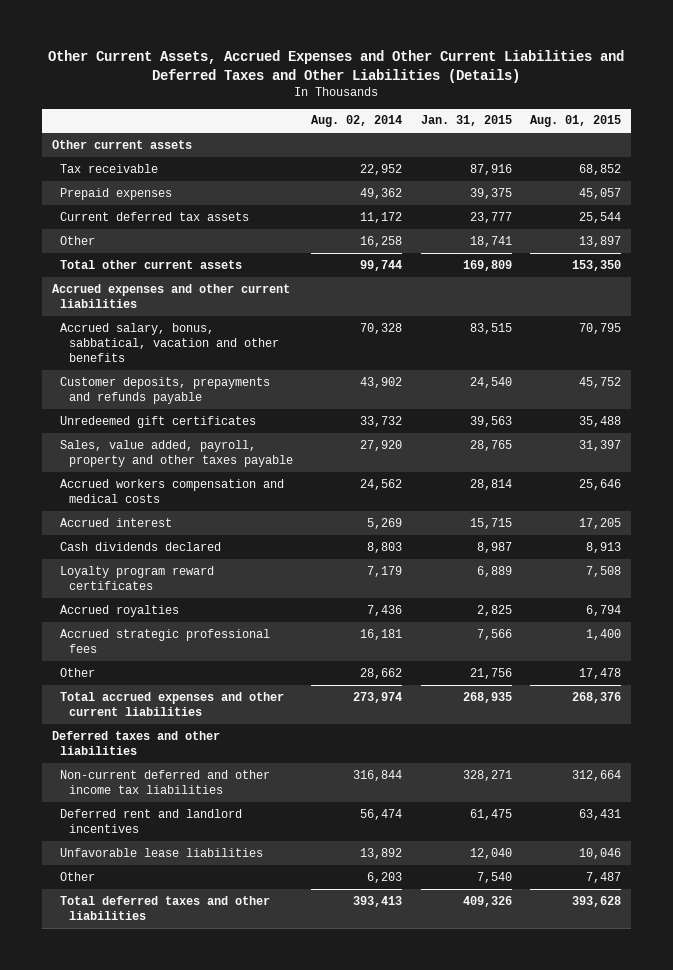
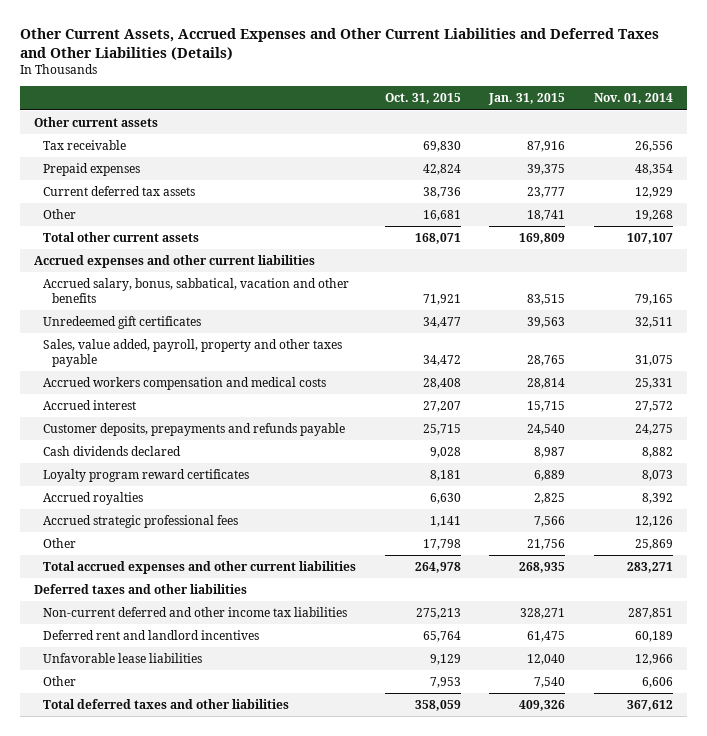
[311,115,403,128] Aug. 02, 2014 -> none
[530,115,622,128] Aug. 01, 2015 -> none
none -> [384,93,461,105] Oct. 31, 2015
none -> [593,93,673,105] Nov. 01, 2014
[60,376,271,404] Customer deposits, prepayments and refunds payable -> [42,423,345,437] Customer deposits, prepayments and refunds payable

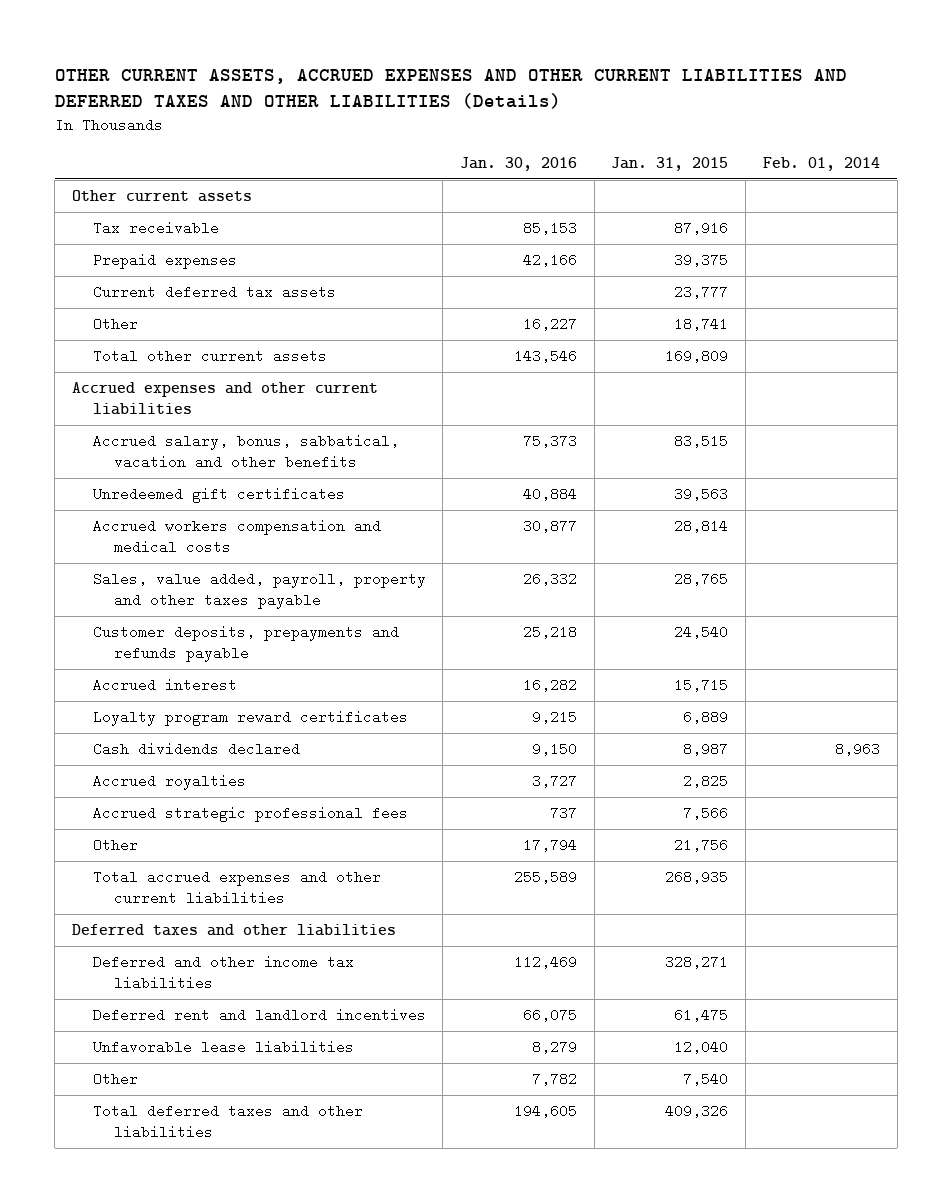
[19,27,659,60] Other Current Assets, Accrued Expenses and Other Current Liabilities and Deferred Taxes and Other Liabilities (Details) -> [54,68,847,110] OTHER CURRENT ASSETS, ACCRUED EXPENSES AND OTHER CURRENT LIABILITIES AND DEFERRED TAXES AND OTHER LIABILITIES (Details)
[384,93,461,105] Oct. 31, 2015 -> none
[593,93,673,105] Nov. 01, 2014 -> none
none -> [460,156,578,171] Jan. 30, 2016
none -> [762,156,880,171] Feb. 01, 2014
[42,339,342,367] Sales, value added, payroll, property and other taxes payable -> [92,571,426,610] Sales, value added, payroll, property and other taxes payable
[42,400,136,411] Accrued interest -> [92,677,237,692] Accrued interest
[42,446,181,457] Cash dividends declared -> [92,741,300,756] Cash dividends declared
[42,607,347,618] Non-current deferred and other income tax liabilities -> [92,954,354,991] Deferred and other income tax liabilities

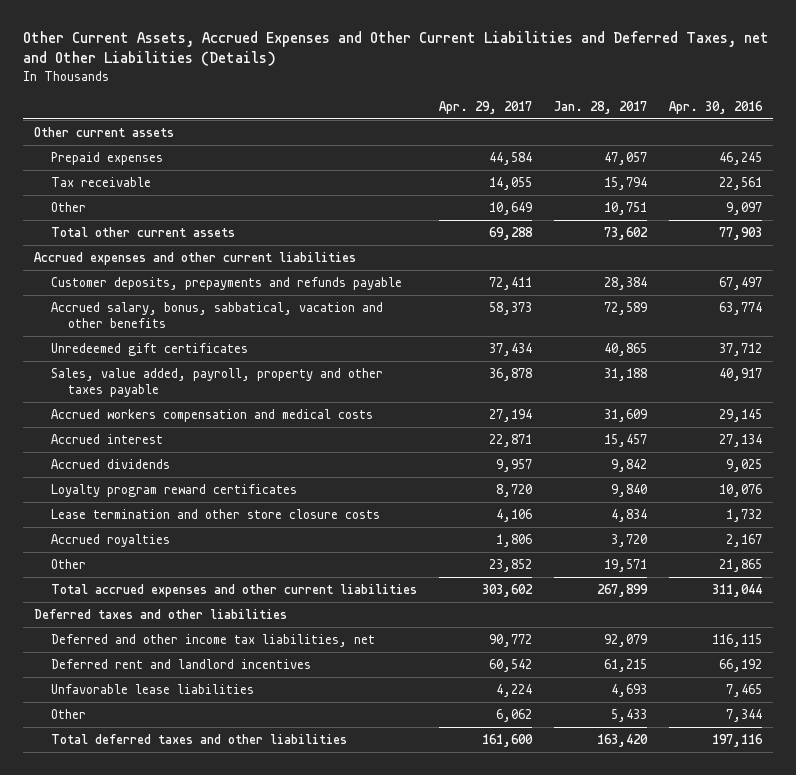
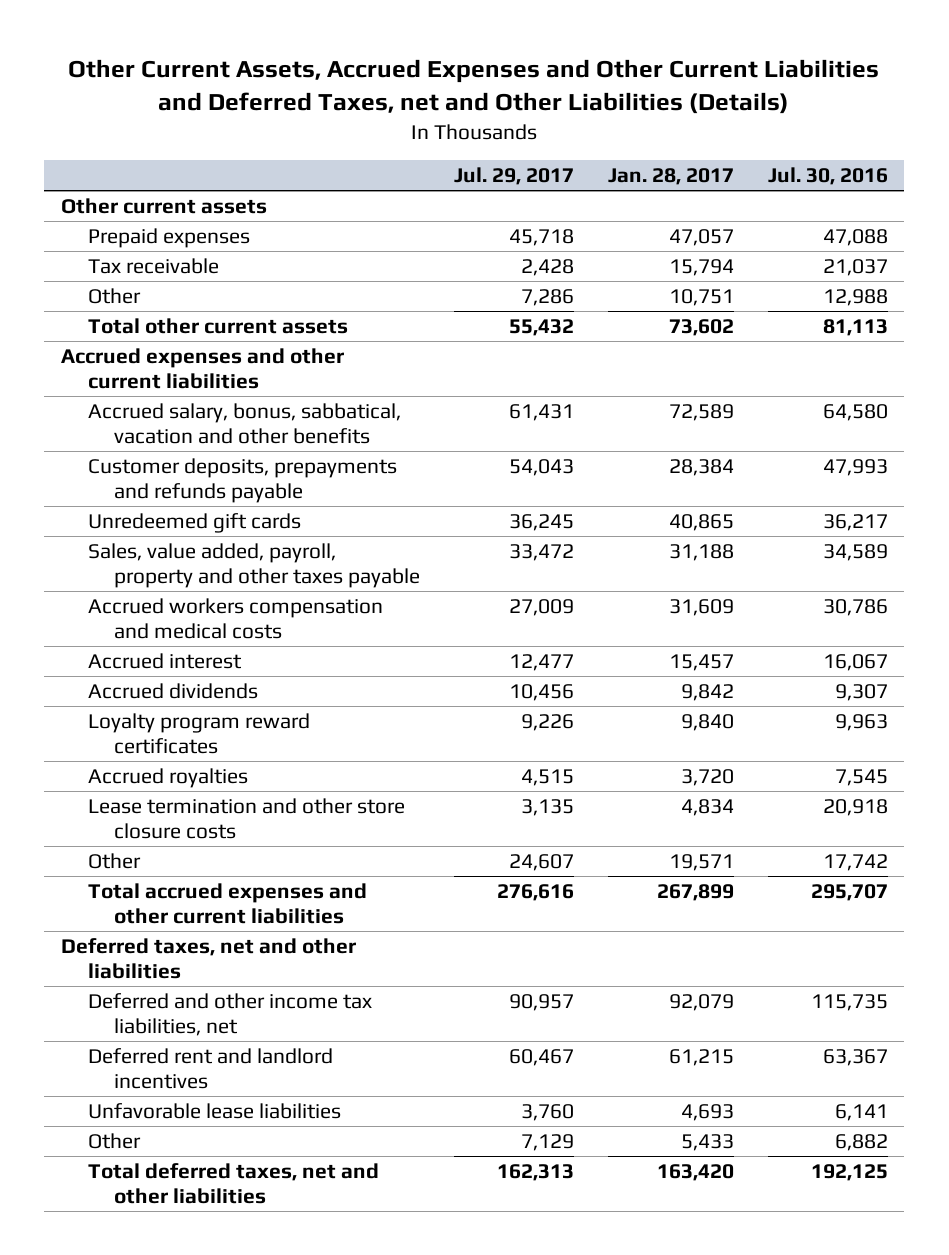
[438,100,532,114] Apr. 29, 2017 -> none
[668,100,763,114] Apr. 30, 2016 -> none
none -> [454,167,575,186] Jul. 29, 2017
none -> [767,167,888,186] Jul. 30, 2016
[51,276,403,290] Customer deposits, prepayments and refunds payable -> [87,457,397,503] Customer deposits, prepayments and refunds payable
[51,342,249,356] Unredeemed gift certificates -> [87,512,301,533] Unredeemed gift cards
[51,508,381,519] Lease termination and other store closure costs -> [87,797,405,839] Lease termination and other store closure costs
[34,608,288,619] Deferred taxes and other liabilities -> [61,937,357,979] Deferred taxes, net and other liabilities
[51,733,348,744] Total deferred taxes and other liabilities -> [87,1162,379,1204] Total deferred taxes, net and other liabilities

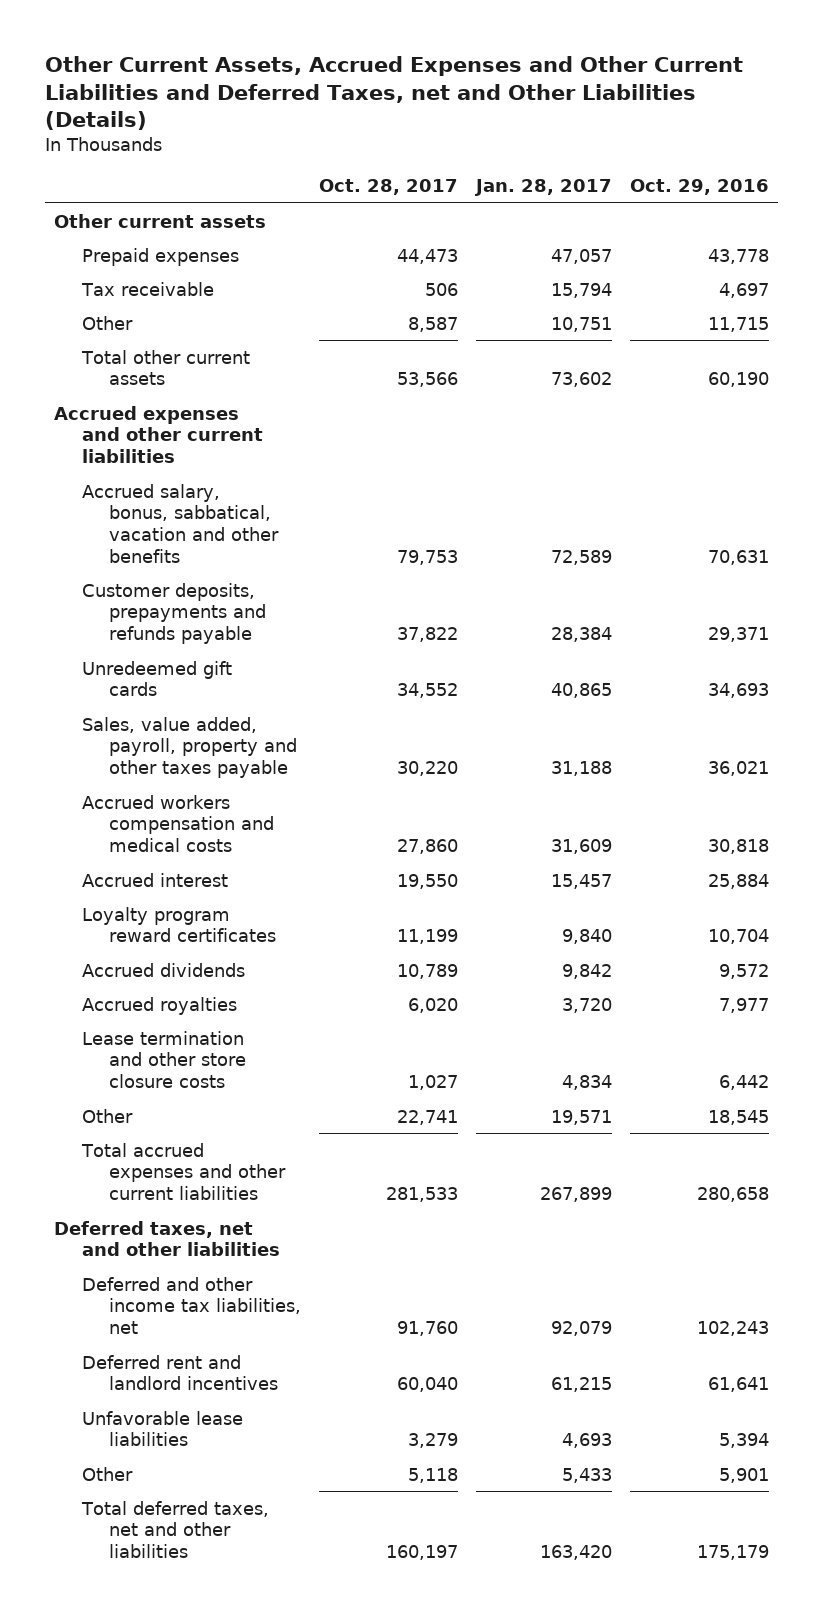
[454,167,575,186] Jul. 29, 2017 -> none
[767,167,888,186] Jul. 30, 2016 -> none
none -> [319,178,459,195] Oct. 28, 2017
none -> [630,178,770,195] Oct. 29, 2016
[87,682,258,699] Accrued dividends -> [81,962,245,977] Accrued dividends

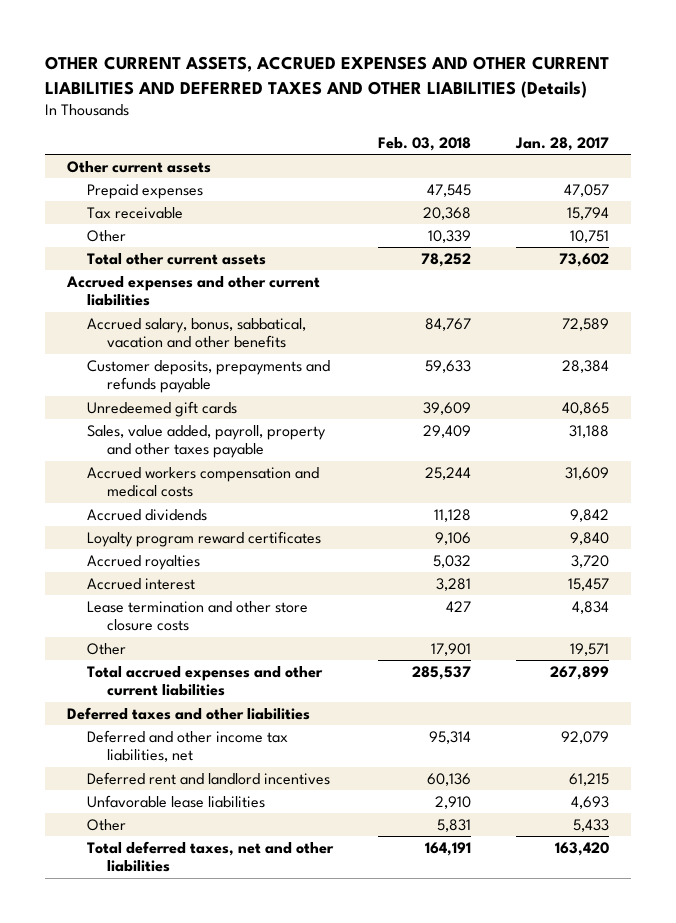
[44,56,743,130] Other Current Assets, Accrued Expenses and Other Current Liabilities and Deferred Taxes, net and Other Liabilities (Details) -> [44,56,609,98] OTHER CURRENT ASSETS, ACCRUED EXPENSES AND OTHER CURRENT LIABILITIES AND DEFERRED TAXES AND OTHER LIABILITIES (Details)
[319,178,459,195] Oct. 28, 2017 -> none
[630,178,770,195] Oct. 29, 2016 -> none
none -> [377,136,471,151] Feb. 03, 2018
[81,906,277,943] Loyalty program reward certificates -> [87,530,322,547] Loyalty program reward certificates
[81,872,228,887] Accrued interest -> [87,577,196,590] Accrued interest
[53,1220,280,1257] Deferred taxes, net and other liabilities -> [67,706,311,720] Deferred taxes and other liabilities

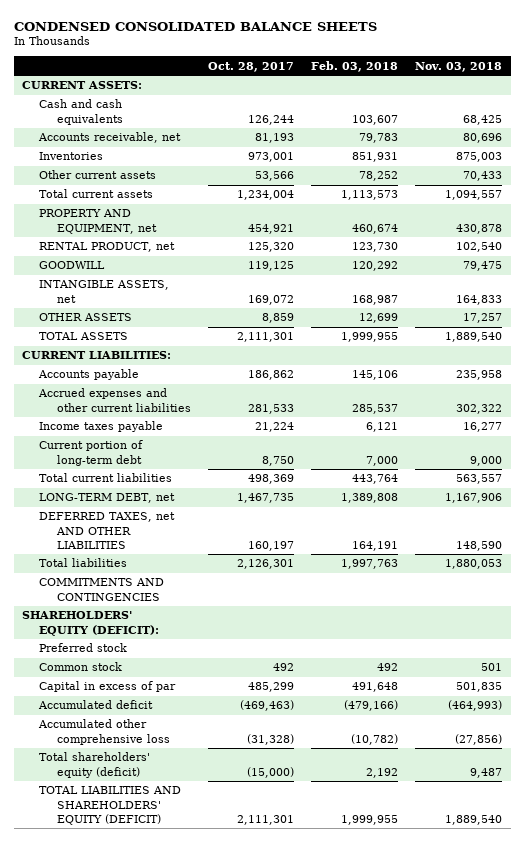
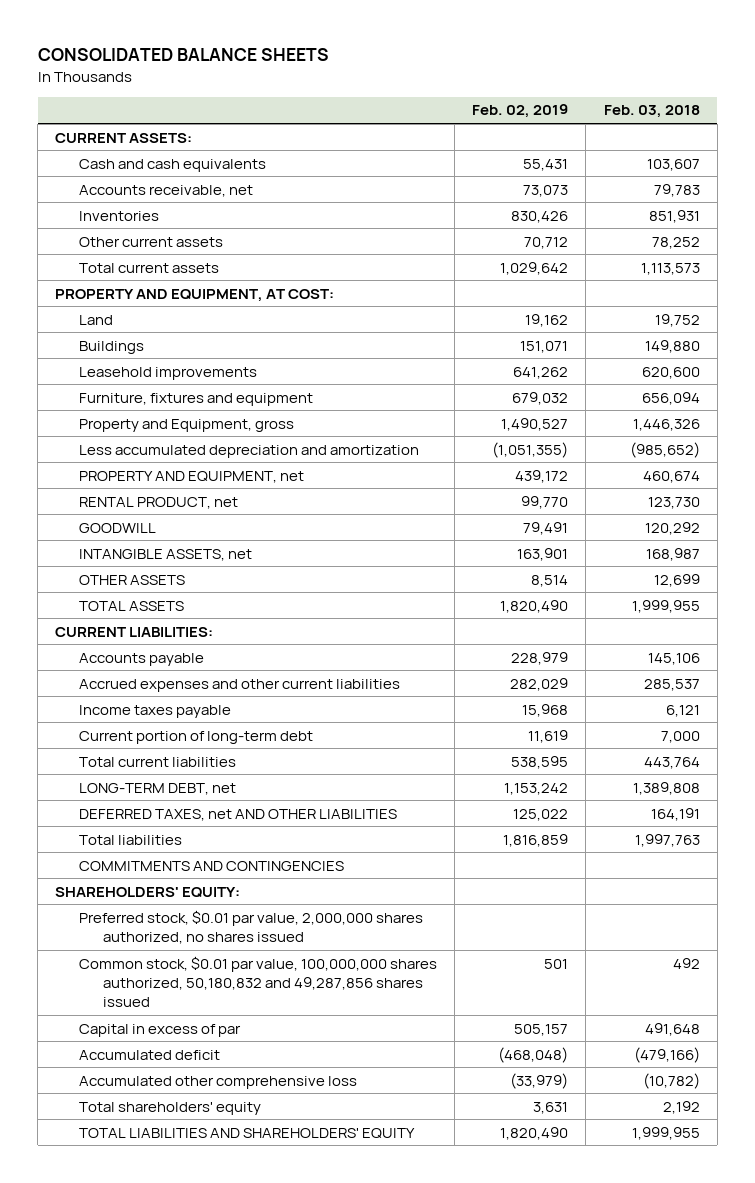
[13,21,377,31] CONDENSED CONSOLIDATED BALANCE SHEETS -> [37,48,329,62] CONSOLIDATED BALANCE SHEETS
[207,61,294,72] Oct. 28, 2017 -> none
[415,61,503,72] Nov. 03, 2018 -> none
none -> [472,104,569,119] Feb. 02, 2019
none -> [55,288,335,302] PROPERTY AND EQUIPMENT, AT COST:
none -> [78,314,113,325] Land
none -> [78,340,144,354] Buildings
none -> [78,366,257,380] Leasehold improvements
none -> [78,392,313,406] Furniture, fixtures and equipment
none -> [78,418,294,432] Property and Equipment, gross
none -> [78,444,419,458] Less accumulated depreciation and amortization
[22,611,160,636] SHAREHOLDERS' EQUITY (DEFICIT): -> [55,886,241,898] SHAREHOLDERS' EQUITY:
[39,643,128,653] Preferred stock -> [78,909,423,944] Preferred stock, $0.01 par value, 2,000,000 shares authorized, no shares issued
[39,662,123,672] Common stock -> [78,955,437,1008] Common stock, $0.01 par value, 100,000,000 shares authorized, 50,180,832 and 49,287,856 shares issued
[39,752,151,778] Total shareholders' equity (deficit) -> [78,1101,261,1115] Total shareholders' equity
[39,786,182,825] TOTAL LIABILITIES AND SHAREHOLDERS' EQUITY (DEFICIT) -> [78,1127,415,1139] TOTAL LIABILITIES AND SHAREHOLDERS' EQUITY

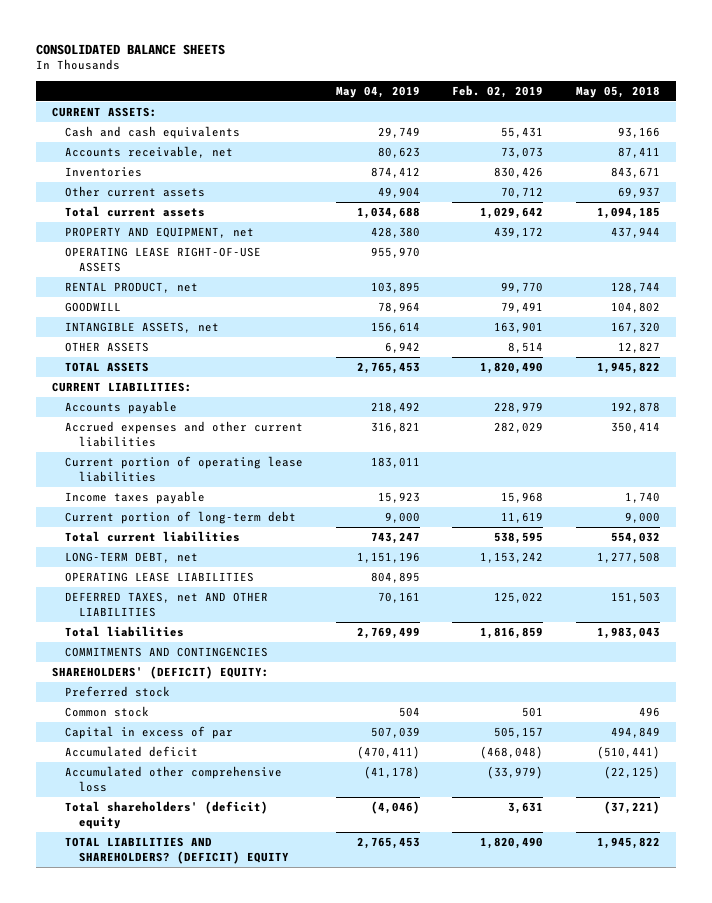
[603,105,700,119] Feb. 03, 2018 -> none
none -> [335,85,420,98] May 04, 2019
none -> [575,85,660,98] May 05, 2018
[55,288,335,302] PROPERTY AND EQUIPMENT, AT COST: -> none
[78,314,113,325] Land -> none
[78,340,144,354] Buildings -> none
[78,366,257,380] Leasehold improvements -> none
[78,392,313,406] Furniture, fixtures and equipment -> none
[78,418,294,432] Property and Equipment, gross -> none
[78,444,419,458] Less accumulated depreciation and amortization -> none
none -> [65,246,262,272] OPERATING LEASE RIGHT-OF-USE ASSETS
none -> [65,455,304,482] Current portion of operating lease liabilities
none -> [65,571,255,582] OPERATING LEASE LIABILITIES
[55,886,241,898] SHAREHOLDERS' EQUITY: -> [52,665,270,679] SHAREHOLDERS' (DEFICIT) EQUITY:
[78,909,423,944] Preferred stock, $0.01 par value, 2,000,000 shares authorized, no shares issued -> [65,685,171,697] Preferred stock
[78,955,437,1008] Common stock, $0.01 par value, 100,000,000 shares authorized, 50,180,832 and 49,287,856 shares issued -> [65,705,150,717] Common stock
[78,1101,261,1115] Total shareholders' equity -> [65,800,269,829] Total shareholders' (deficit) equity
[78,1127,415,1139] TOTAL LIABILITIES AND SHAREHOLDERS' EQUITY -> [65,836,289,864] TOTAL LIABILITIES AND SHAREHOLDERS? (DEFICIT) EQUITY

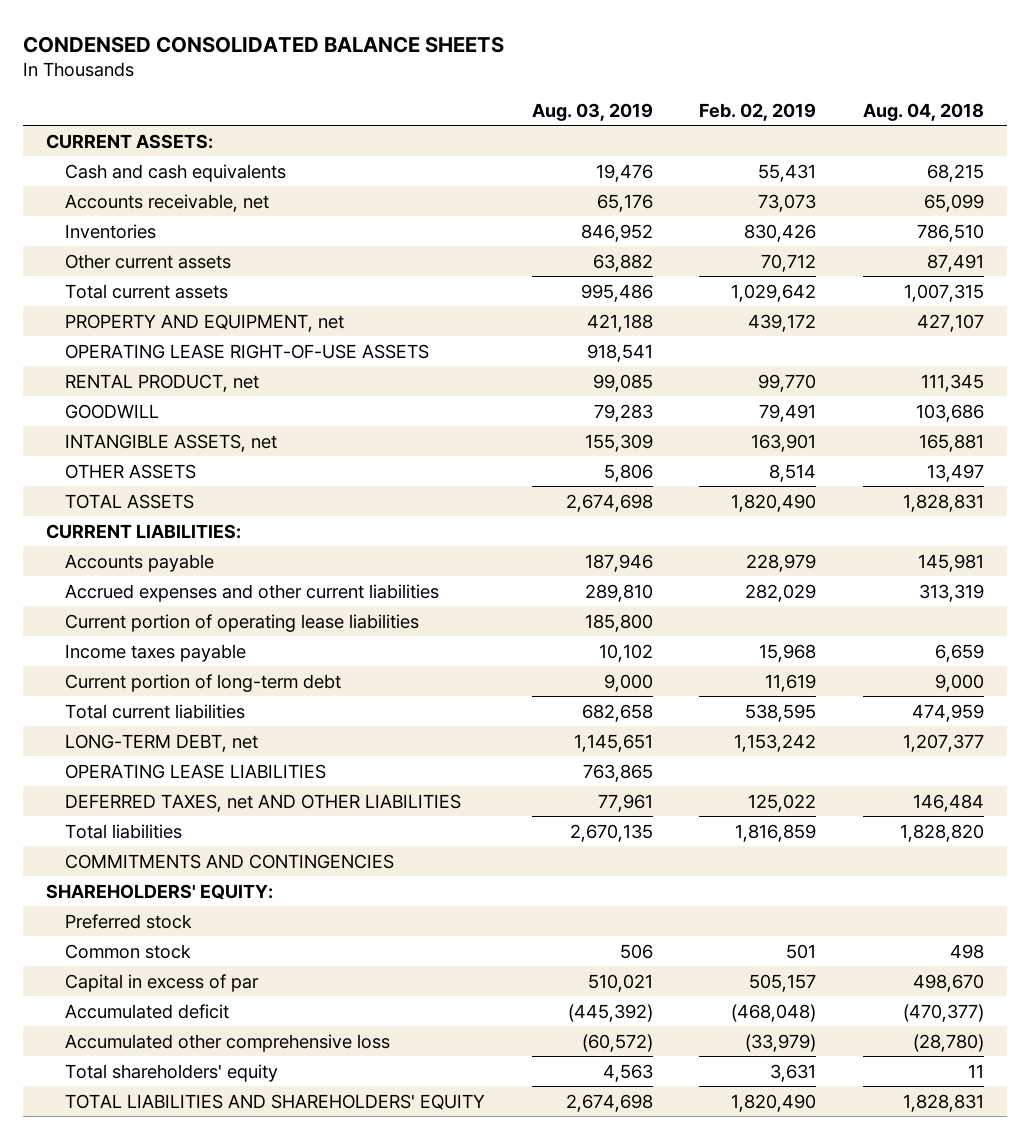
[36,43,226,55] CONSOLIDATED BALANCE SHEETS -> [23,35,505,53] CONDENSED CONSOLIDATED BALANCE SHEETS
[335,85,420,98] May 04, 2019 -> none
[575,85,660,98] May 05, 2018 -> none
none -> [531,102,653,121] Aug. 03, 2019
none -> [862,102,984,121] Aug. 04, 2018
[52,665,270,679] SHAREHOLDERS' (DEFICIT) EQUITY: -> [46,883,274,900] SHAREHOLDERS' EQUITY:
[65,800,269,829] Total shareholders' (deficit) equity -> [65,1063,279,1082] Total shareholders' equity
[65,836,289,864] TOTAL LIABILITIES AND SHAREHOLDERS? (DEFICIT) EQUITY -> [65,1093,486,1110] TOTAL LIABILITIES AND SHAREHOLDERS' EQUITY

